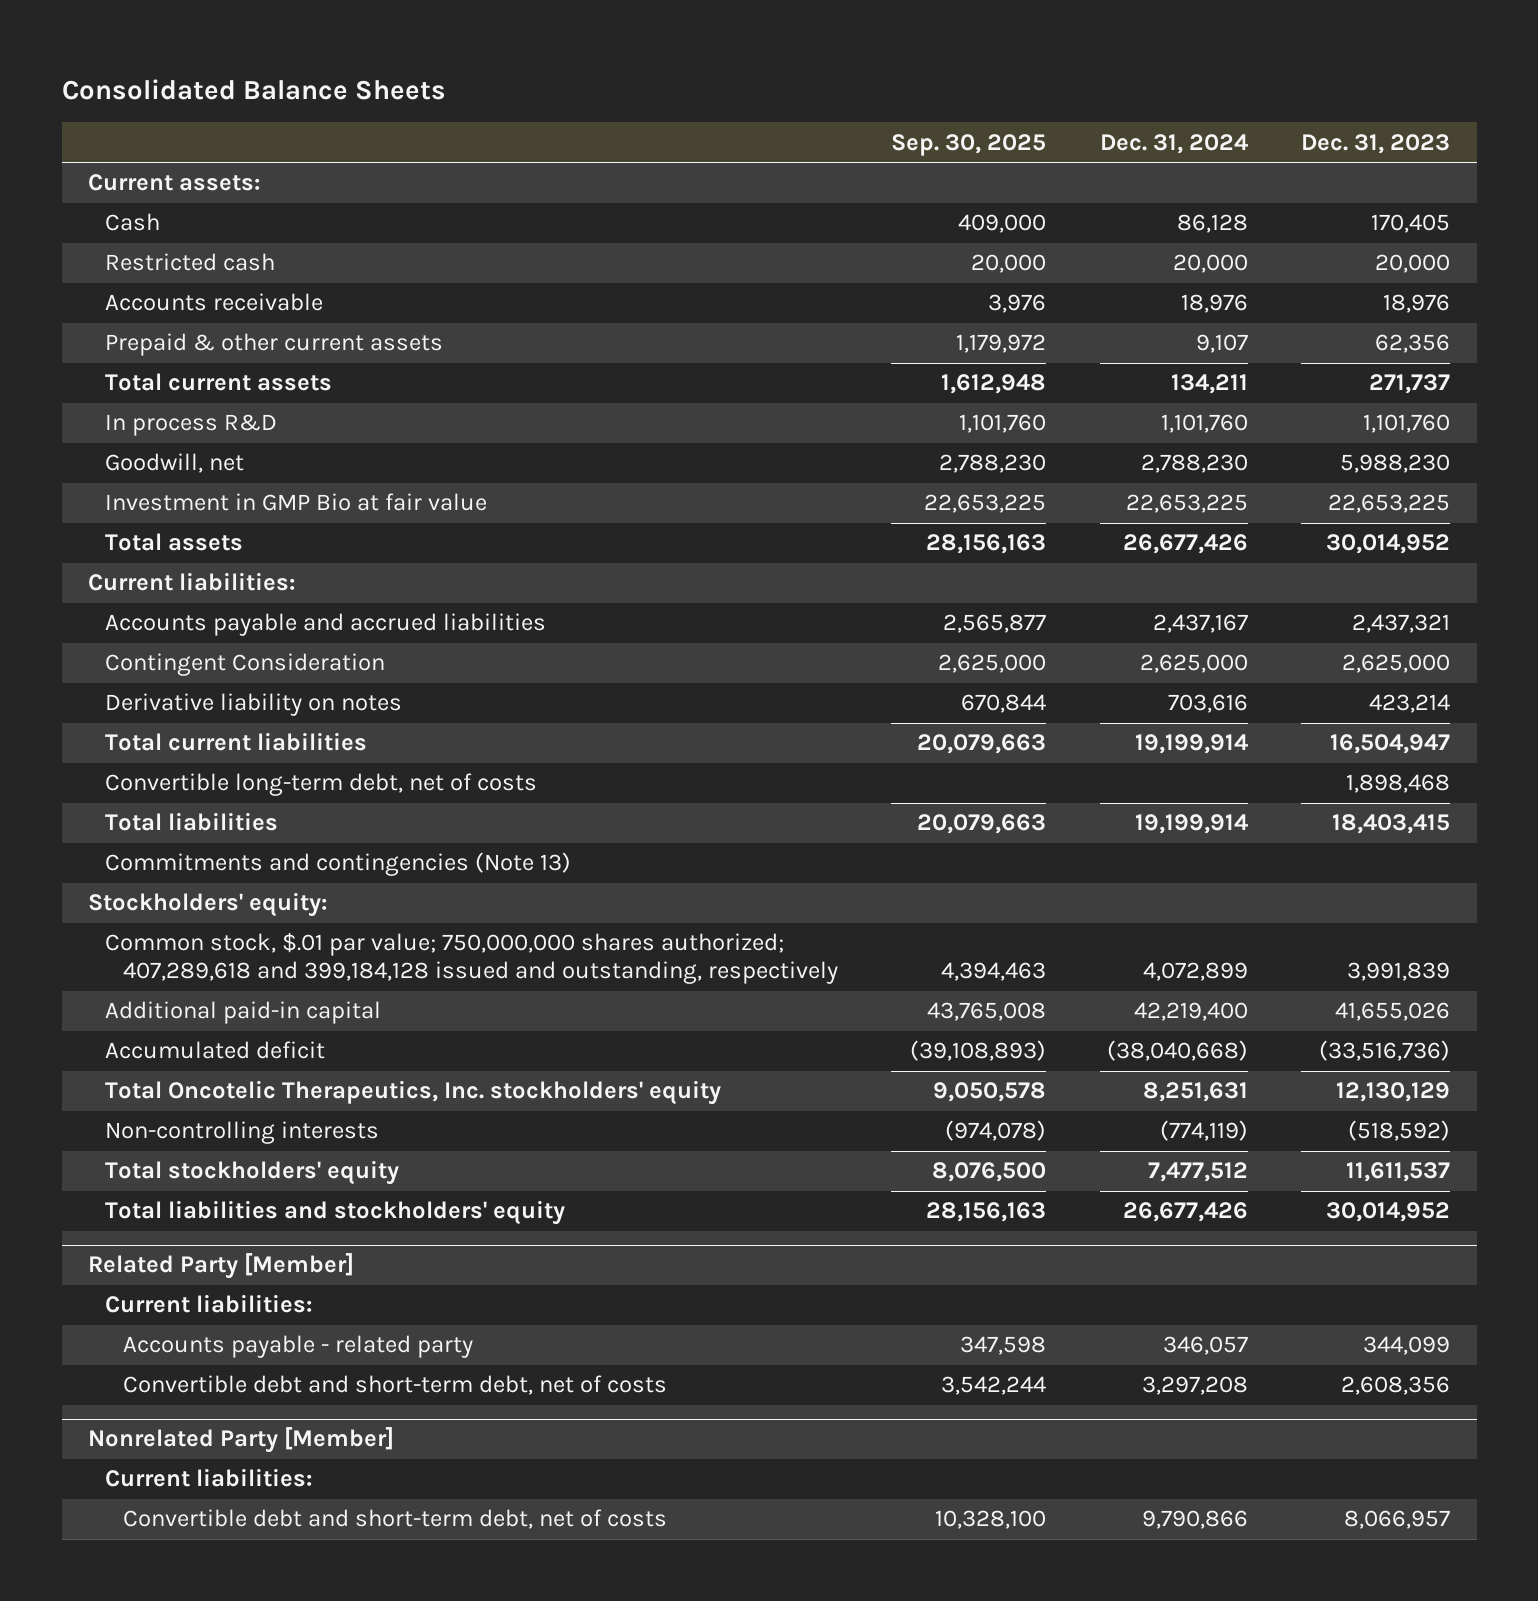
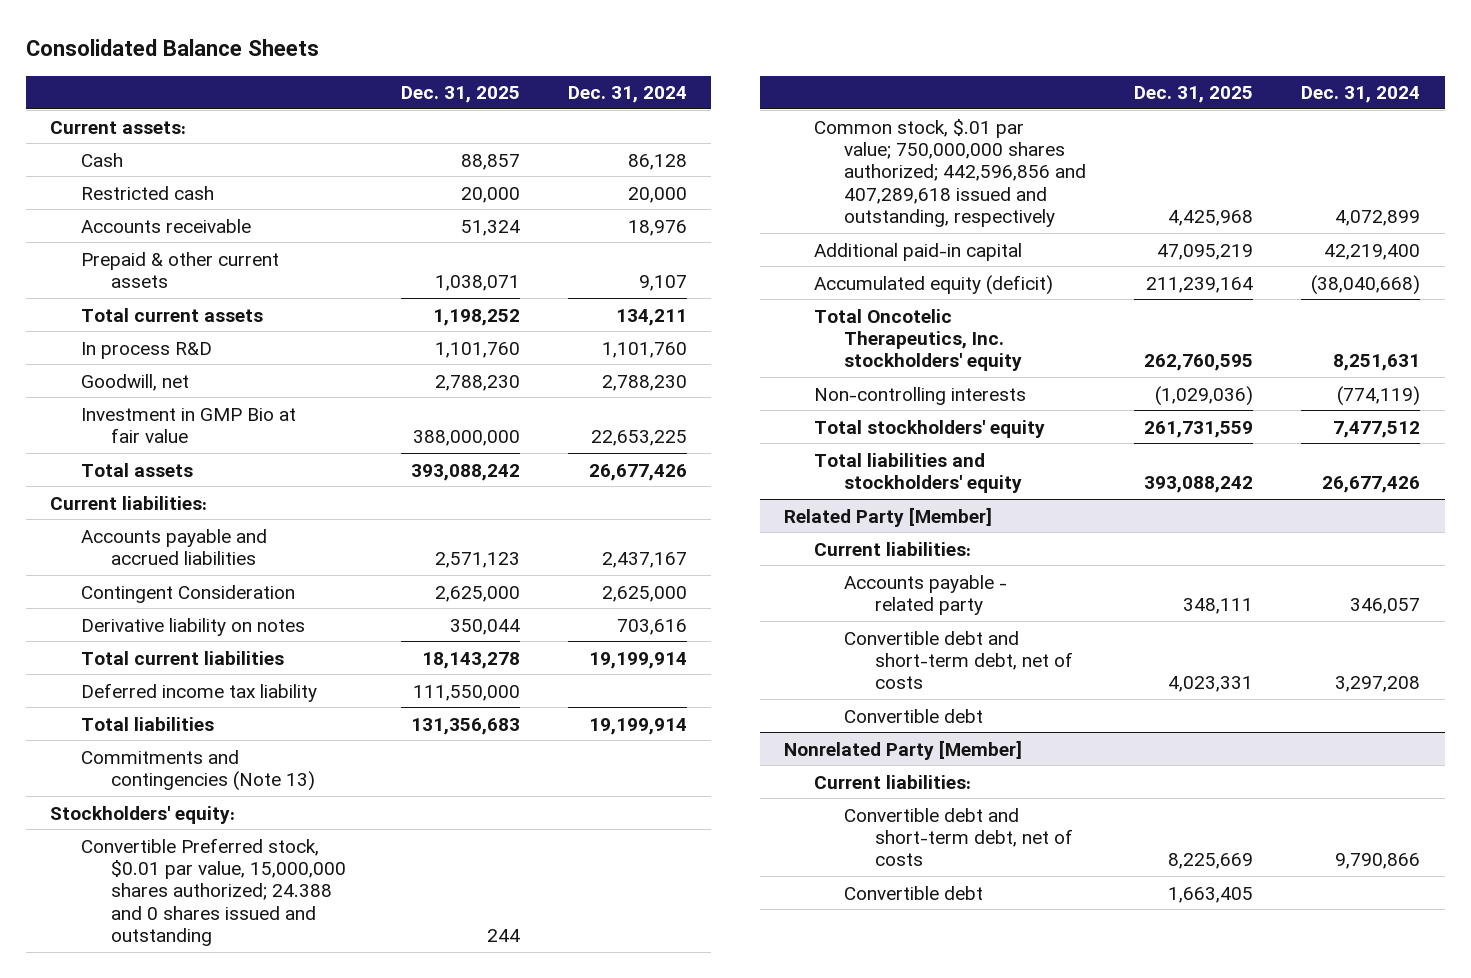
[891,133,1047,156] Sep. 30, 2025 -> none
[1301,133,1451,154] Dec. 31, 2023 -> none
none -> [401,86,521,104] Dec. 31, 2025
[105,773,538,797] Convertible long-term debt, net of costs -> none
none -> [80,682,317,702] Deferred income tax liability
none -> [80,837,347,947] Convertible Preferred stock, $0.01 par value, 15,000,000 shares authorized; 24.388 and 0 shares issued and outstanding
[105,932,838,985] Common stock, $.01 par value; 750,000,000 shares authorized; 407,289,618 and 399,184,128 issued and outstanding, respectively -> [813,118,1087,228] Common stock, $.01 par value; 750,000,000 shares authorized; 442,596,856 and 407,289,618 issued and outstanding, respectively
[105,1041,326,1060] Accumulated deficit -> [813,274,1053,295] Accumulated equity (deficit)
none -> [844,708,984,723] Convertible debt
none -> [844,885,984,900] Convertible debt

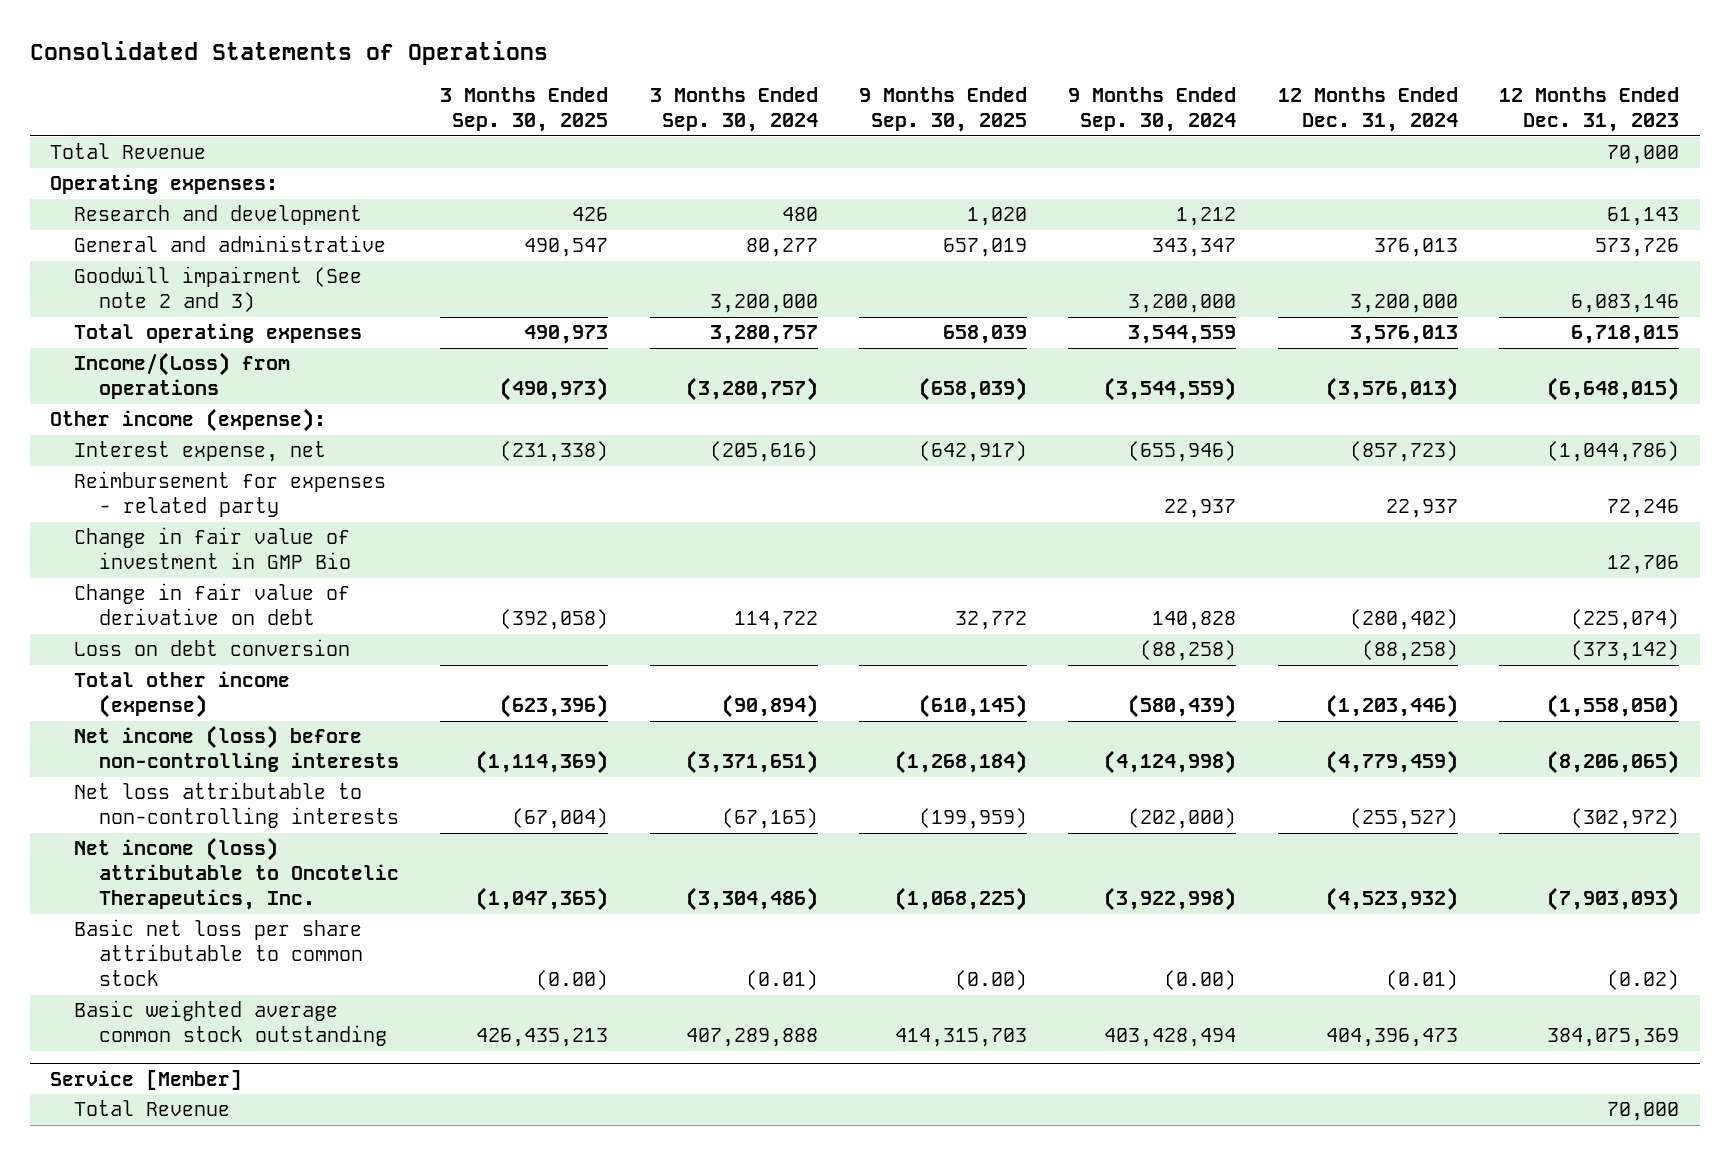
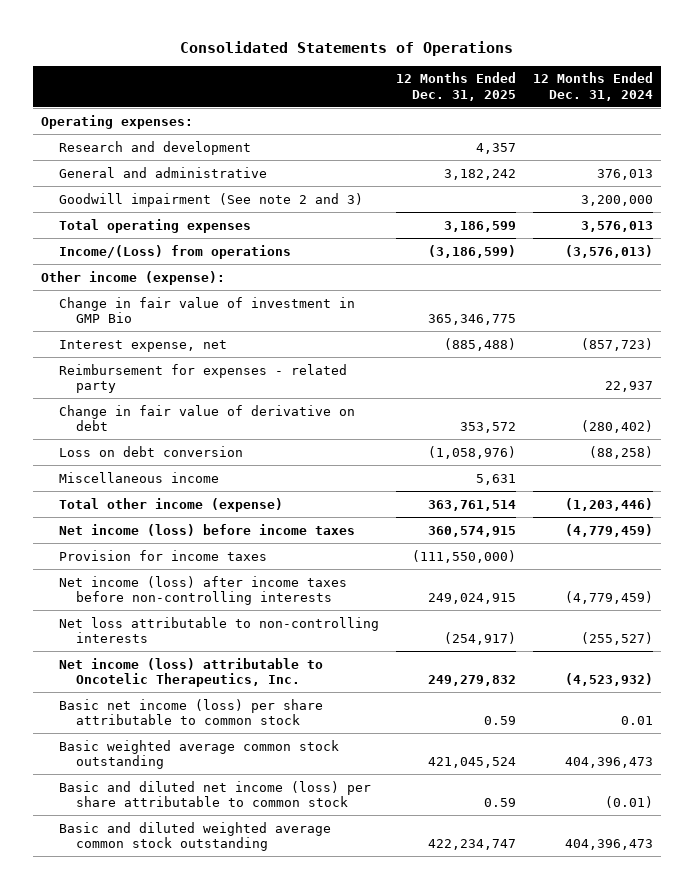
[440,87,609,133] 3 Months Ended Sep. 30, 2025 -> none
[649,87,818,133] 3 Months Ended Sep. 30, 2024 -> none
[858,87,1027,133] 9 Months Ended Sep. 30, 2025 -> none
[1068,87,1237,133] 9 Months Ended Sep. 30, 2024 -> none
[1499,87,1680,133] 12 Months Ended Dec. 31, 2023 -> none
none -> [395,72,516,101] 12 Months Ended Dec. 31, 2025
[50,143,207,160] Total Revenue -> none
[74,527,351,570] Change in fair value of investment in GMP Bio -> [58,296,355,324] Change in fair value of investment in GMP Bio
none -> [58,471,219,483] Miscellaneous income
none -> [58,523,355,536] Net income (loss) before income taxes
none -> [58,549,267,561] Provision for income taxes
[74,725,399,773] Net income (loss) before non-controlling interests -> [58,575,347,606] Net income (loss) after income taxes before non-controlling interests
[74,919,363,987] Basic net loss per share attributable to common stock -> [58,698,323,726] Basic net income (loss) per share attributable to common stock
[1385,970,1458,991] (0.01) -> [620,716,653,726] 0.01
[50,1069,243,1090] Service [Member] -> none
[74,1100,231,1117] Total Revenue -> none
none -> [58,780,371,808] Basic and diluted net income (loss) per share attributable to common stock
none -> [58,821,331,852] Basic and diluted weighted average common stock outstanding

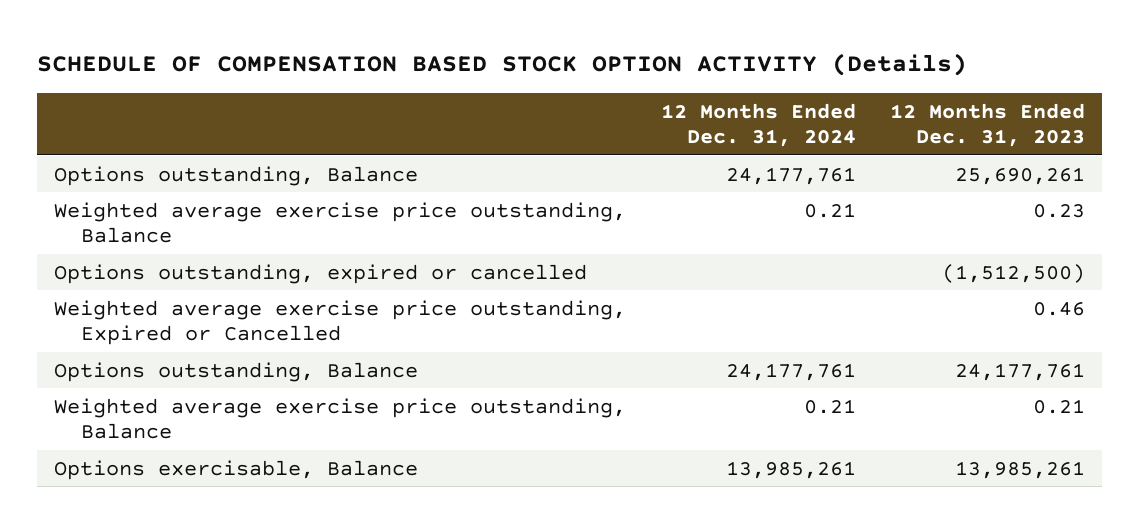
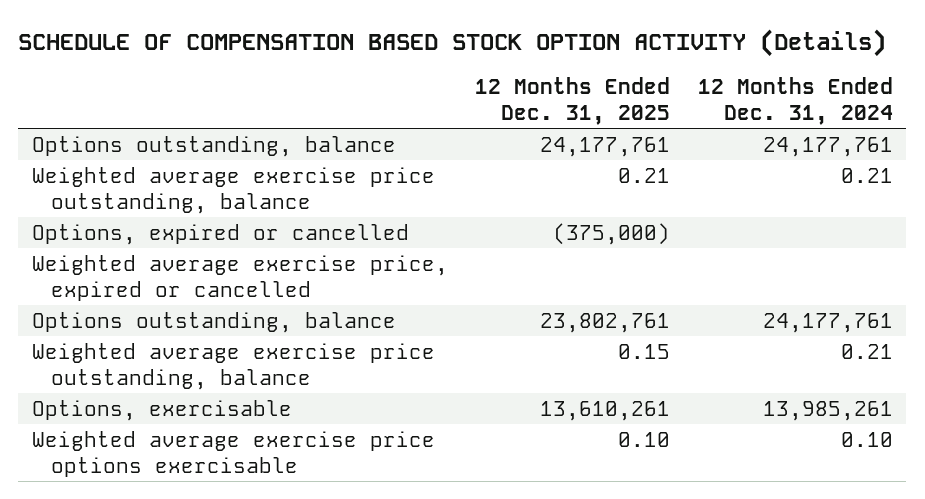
[889,102,1085,147] 12 Months Ended Dec. 31, 2023 -> none
none -> [475,76,671,125] 12 Months Ended Dec. 31, 2025
[54,165,419,186] Options outstanding, Balance -> [31,135,396,157] Options outstanding, balance
[54,201,627,243] Weighted average exercise price outstanding, Balance -> [31,166,435,214] Weighted average exercise price outstanding, balance
[54,263,588,284] Options outstanding, expired or cancelled -> [31,223,409,245] Options, expired or cancelled
[54,299,627,345] Weighted average exercise price outstanding, Expired or Cancelled -> [31,254,448,301] Weighted average exercise price, expired or cancelled
[54,361,419,382] Options outstanding, Balance -> [31,311,396,333] Options outstanding, balance
[54,397,627,439] Weighted average exercise price outstanding, Balance -> [31,342,435,390] Weighted average exercise price outstanding, balance
[54,459,419,480] Options exercisable, Balance -> [31,399,292,421] Options, exercisable
none -> [31,430,435,477] Weighted average exercise price options exercisable

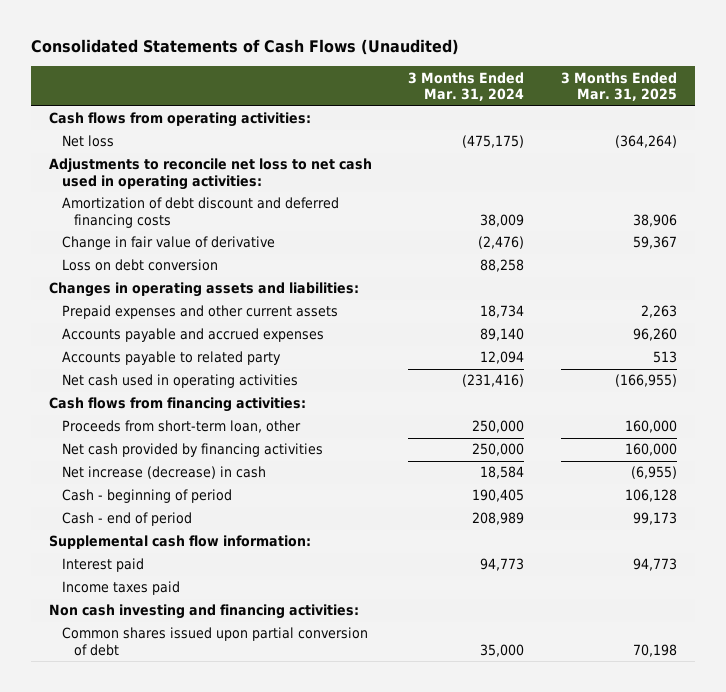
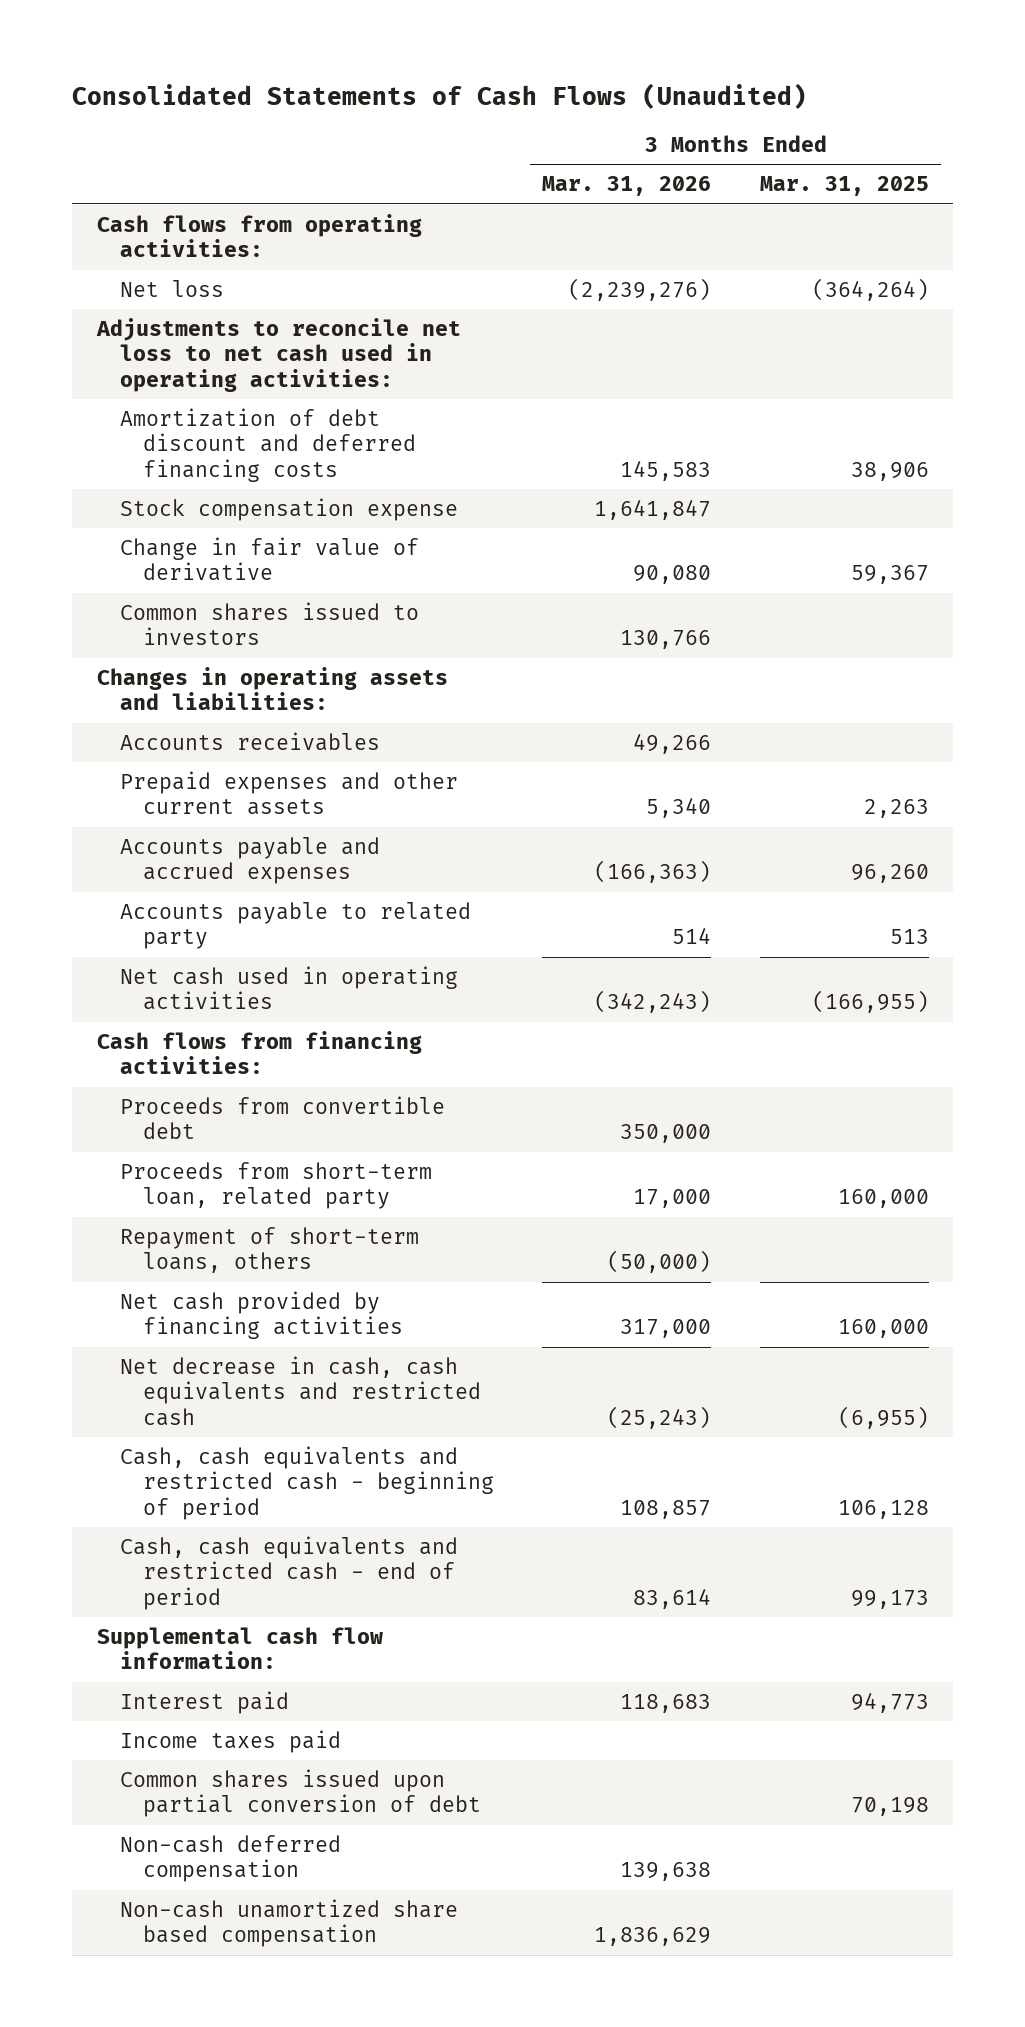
[408,71,525,102] 3 Months Ended Mar. 31, 2024 -> none
none -> [542,176,712,197] Mar. 31, 2026
none -> [119,497,458,521] Stock compensation expense
[61,259,218,272] Loss on debt conversion -> none
none -> [119,601,419,646] Common shares issued to investors
none -> [119,731,380,751] Accounts receivables
none -> [119,1095,445,1140] Proceeds from convertible debt
[61,420,301,434] Proceeds from short-term loan, other -> [119,1161,432,1210] Proceeds from short-term loan, related party
none -> [119,1226,419,1274] Repayment of short-term loans, others
[61,466,266,480] Net increase (decrease) in cash -> [119,1355,481,1426] Net decrease in cash, cash equivalents and restricted cash
[61,489,232,504] Cash - beginning of period -> [119,1445,494,1520] Cash, cash equivalents and restricted cash - beginning of period
[61,512,192,527] Cash - end of period -> [119,1535,458,1610] Cash, cash equivalents and restricted cash - end of period
[49,604,360,620] Non cash investing and financing activities: -> none
none -> [119,1834,341,1883] Non-cash deferred compensation
none -> [119,1898,458,1948] Non-cash unamortized share based compensation

